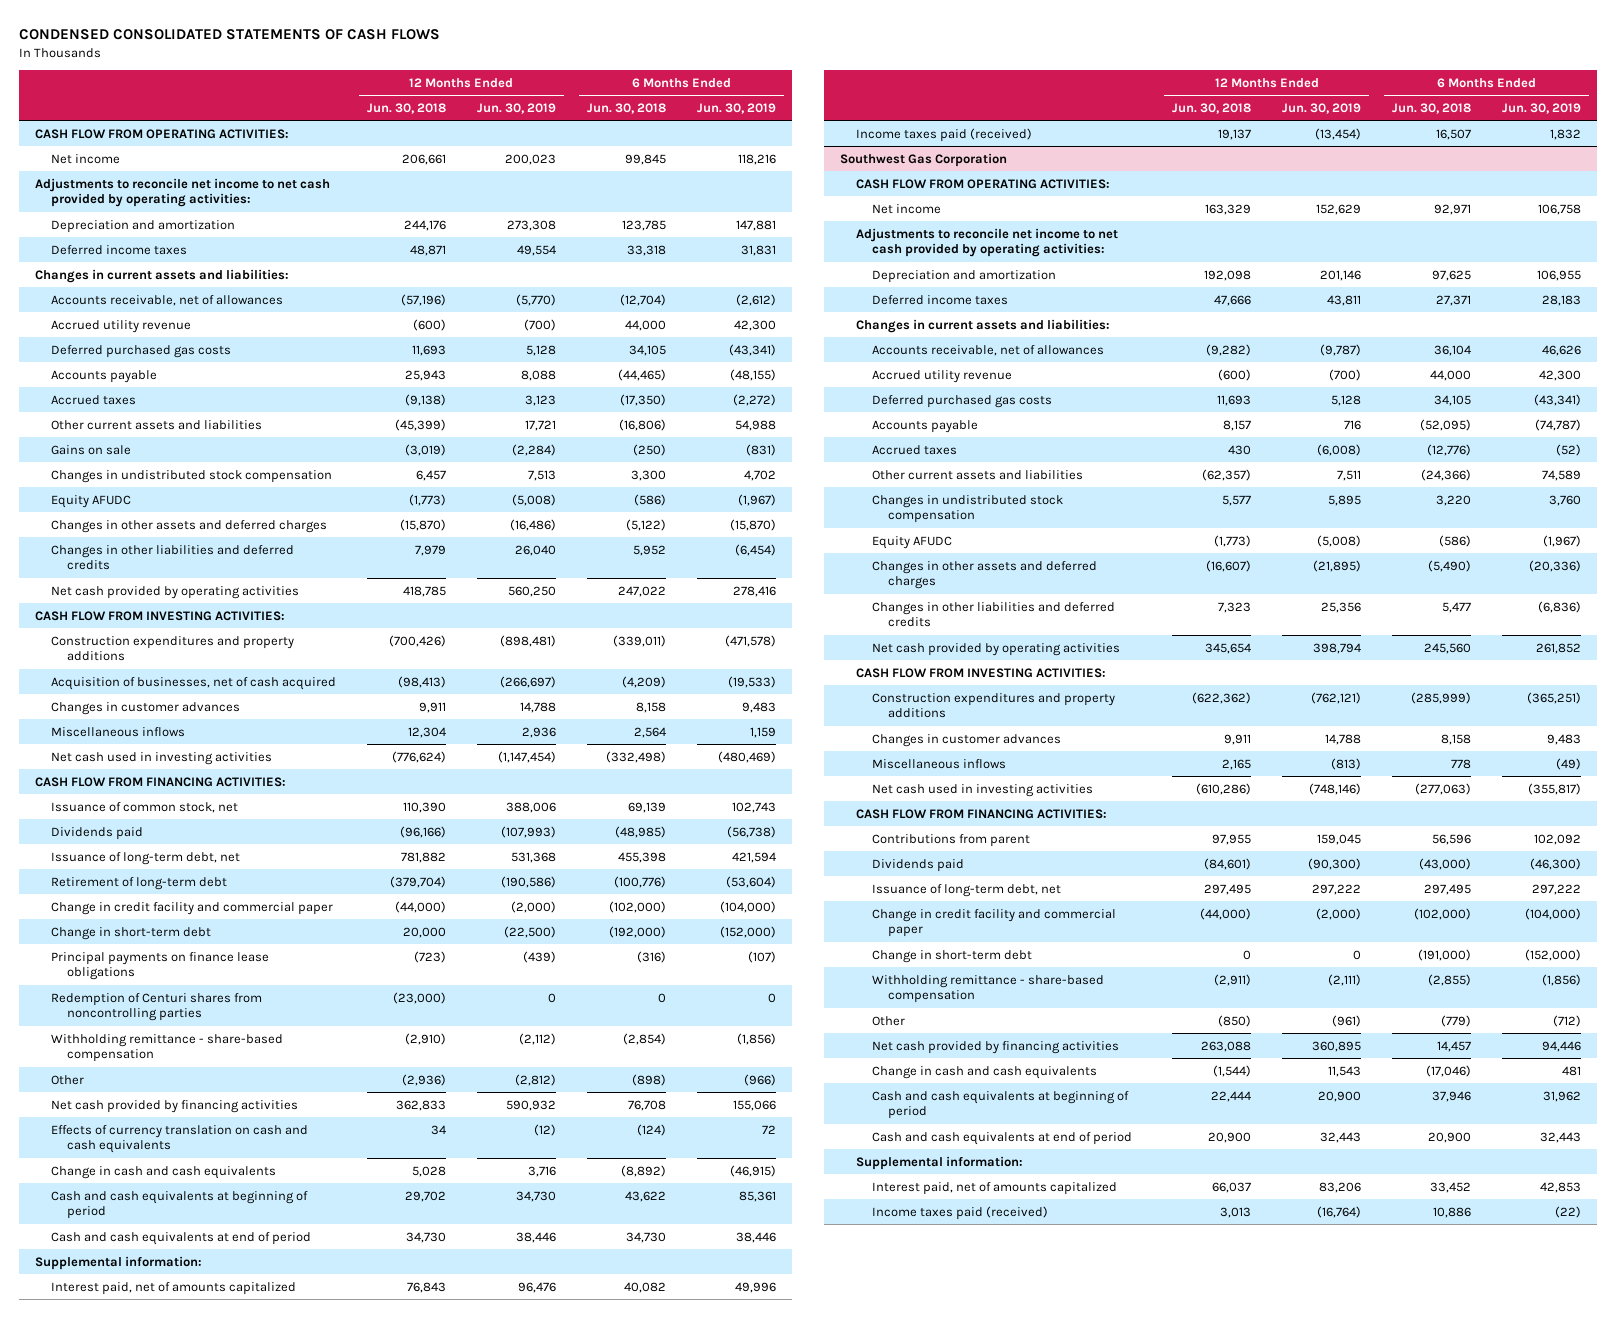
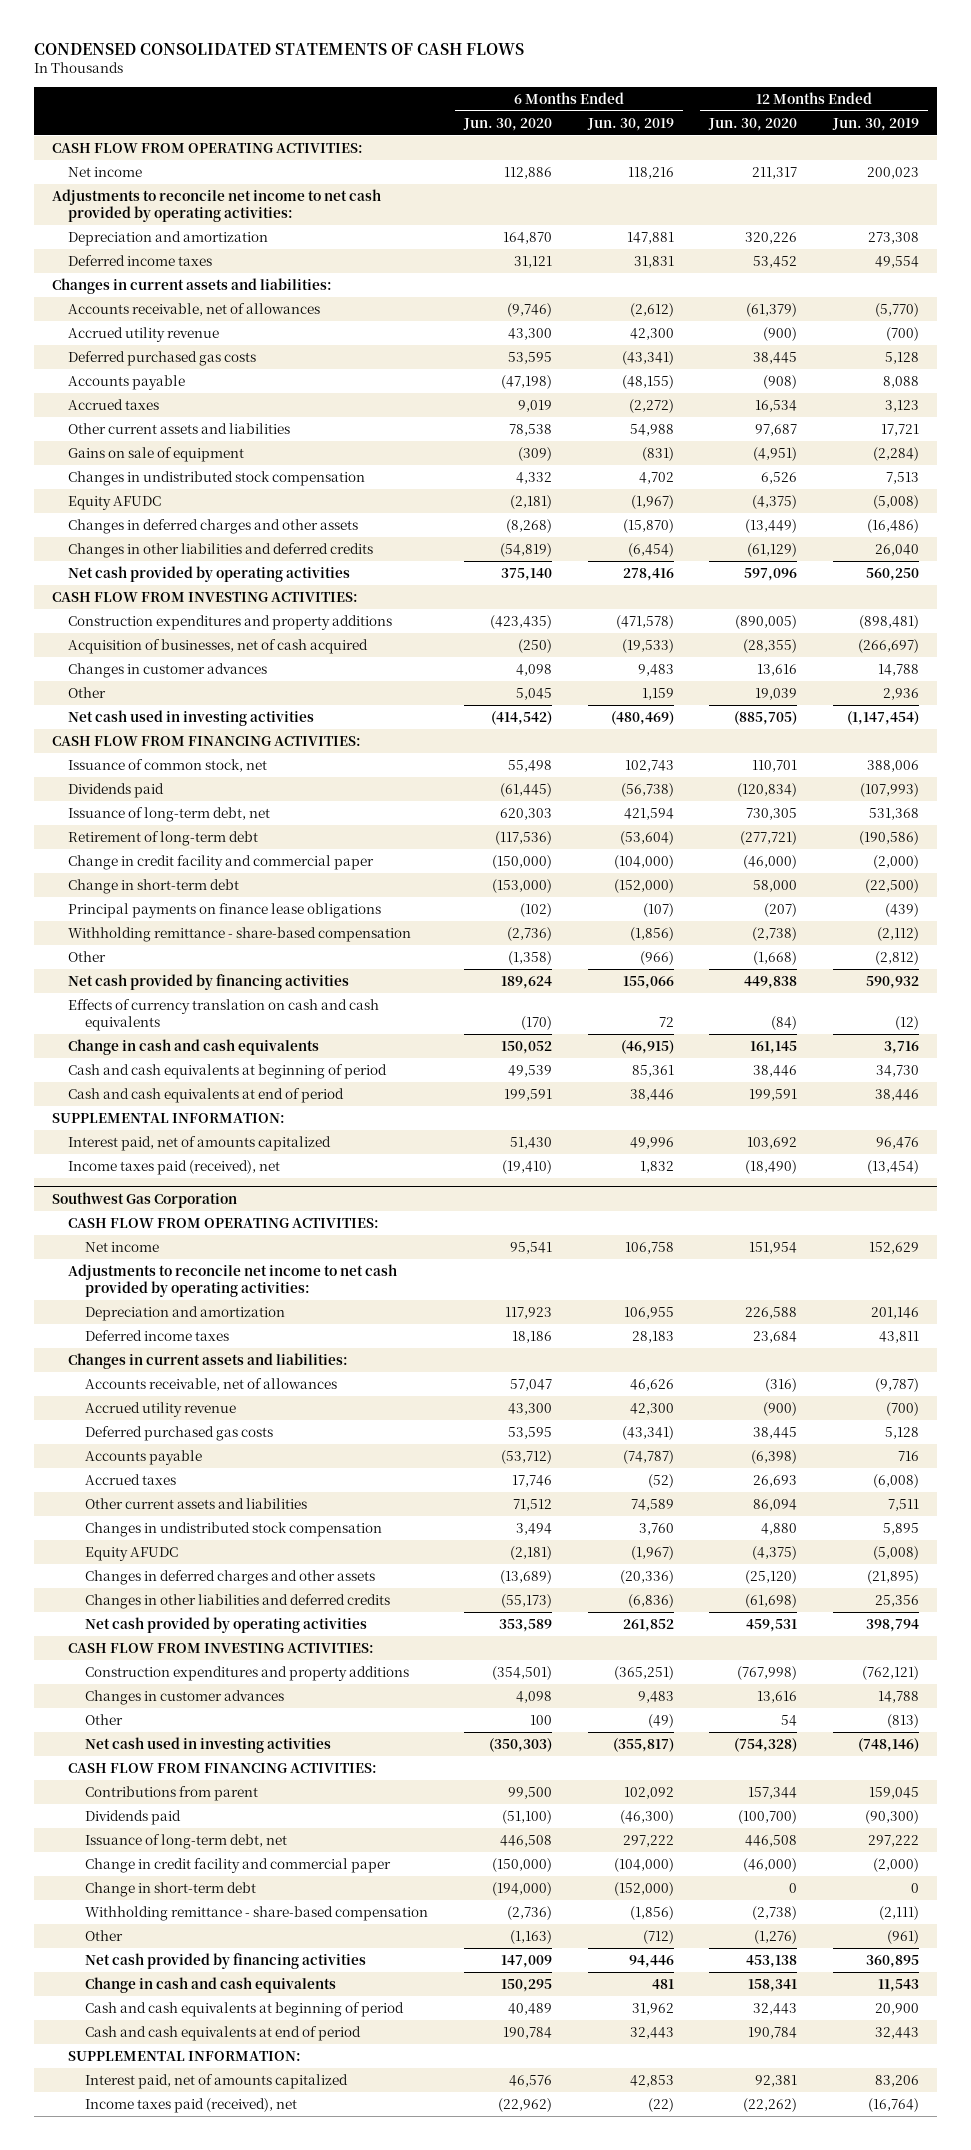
[366,102,446,114] Jun. 30, 2018 -> none
[587,102,667,114] Jun. 30, 2018 -> none
none -> [462,117,552,131] Jun. 30, 2020
none -> [708,117,798,131] Jun. 30, 2020
[50,444,131,455] Gains on sale -> [68,446,245,462] Gains on sale of equipment
[50,519,327,533] Changes in other assets and deferred charges -> [68,518,359,534] Changes in deferred charges and other assets
[50,726,185,737] Miscellaneous inflows -> [68,686,107,698] Other
[50,992,262,1022] Redemption of Centuri shares from noncontrolling parties -> none
[34,1255,202,1270] Supplemental information: -> [52,1112,286,1123] SUPPLEMENTAL INFORMATION:
[855,127,1032,142] Income taxes paid (received) -> [68,1159,281,1175] Income taxes paid (received), net
[871,560,1097,590] Changes in other assets and deferred charges -> [84,1569,375,1585] Changes in deferred charges and other assets
[871,758,1006,769] Miscellaneous inflows -> [84,1713,123,1725] Other
[855,1155,1023,1170] Supplemental information: -> [68,2050,302,2061] SUPPLEMENTAL INFORMATION:
[871,1205,1048,1220] Income taxes paid (received) -> [84,2097,297,2113] Income taxes paid (received), net

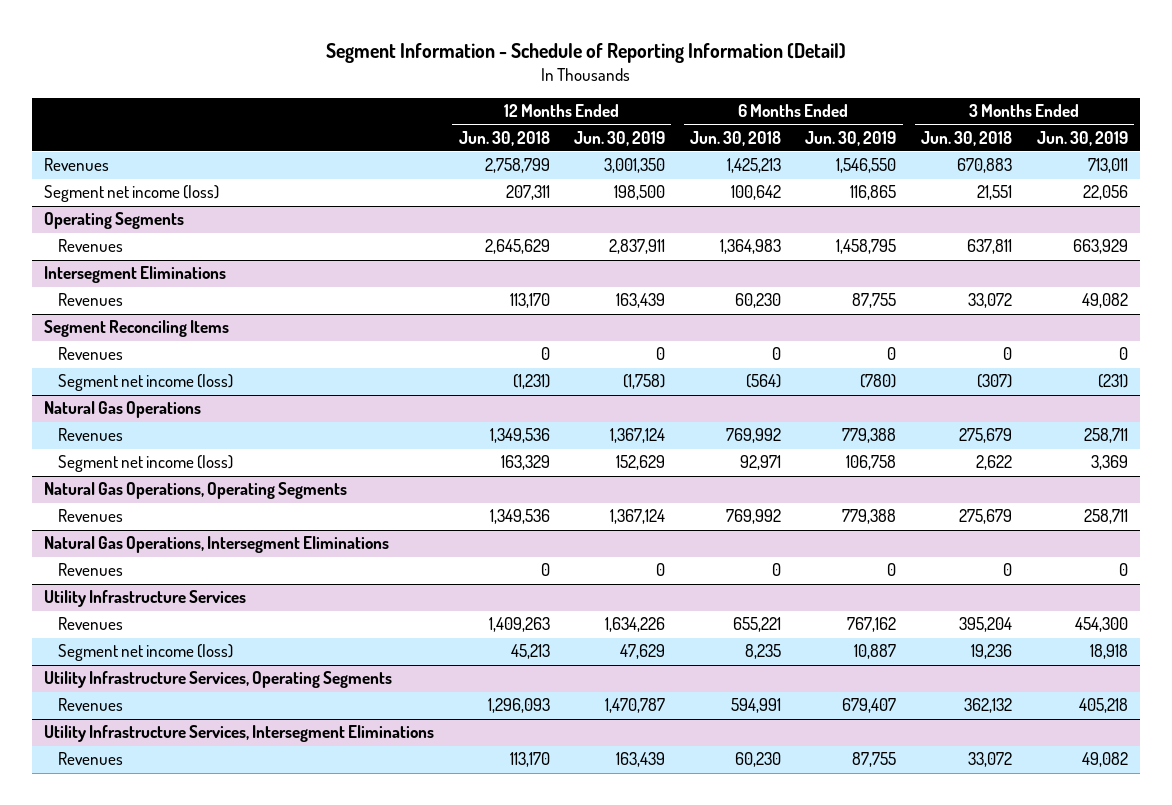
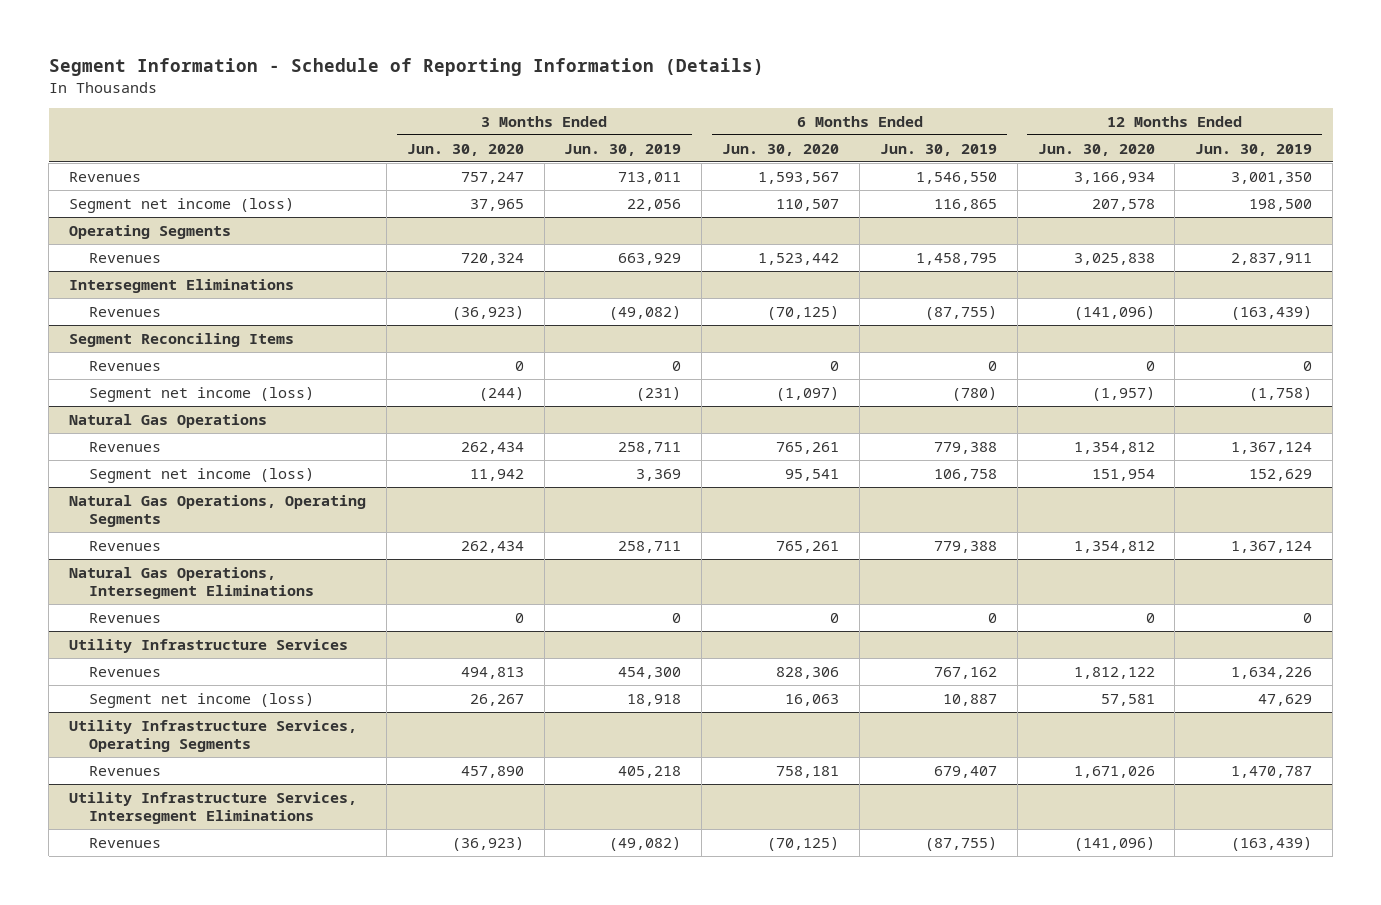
[325,42,846,63] Segment Information - Schedule of Reporting Information (Detail) -> [48,58,764,77] Segment Information - Schedule of Reporting Information (Details)
[458,130,550,146] Jun. 30, 2018 -> none
[689,130,781,146] Jun. 30, 2018 -> none
[920,130,1012,146] Jun. 30, 2018 -> none
none -> [406,143,524,156] Jun. 30, 2020
none -> [722,143,840,156] Jun. 30, 2020
none -> [1037,143,1155,156] Jun. 30, 2020
[616,293,666,309] 163,439 -> [1231,305,1313,320] (163,439)
[852,293,897,309] 87,755 -> [924,305,997,320] (87,755)
[1081,293,1128,309] 49,082 -> [609,305,682,320] (49,082)
[616,752,666,768] 163,439 -> [1231,836,1313,851] (163,439)
[852,752,897,768] 87,755 -> [924,836,997,851] (87,755)
[1081,752,1128,768] 49,082 -> [609,836,682,851] (49,082)

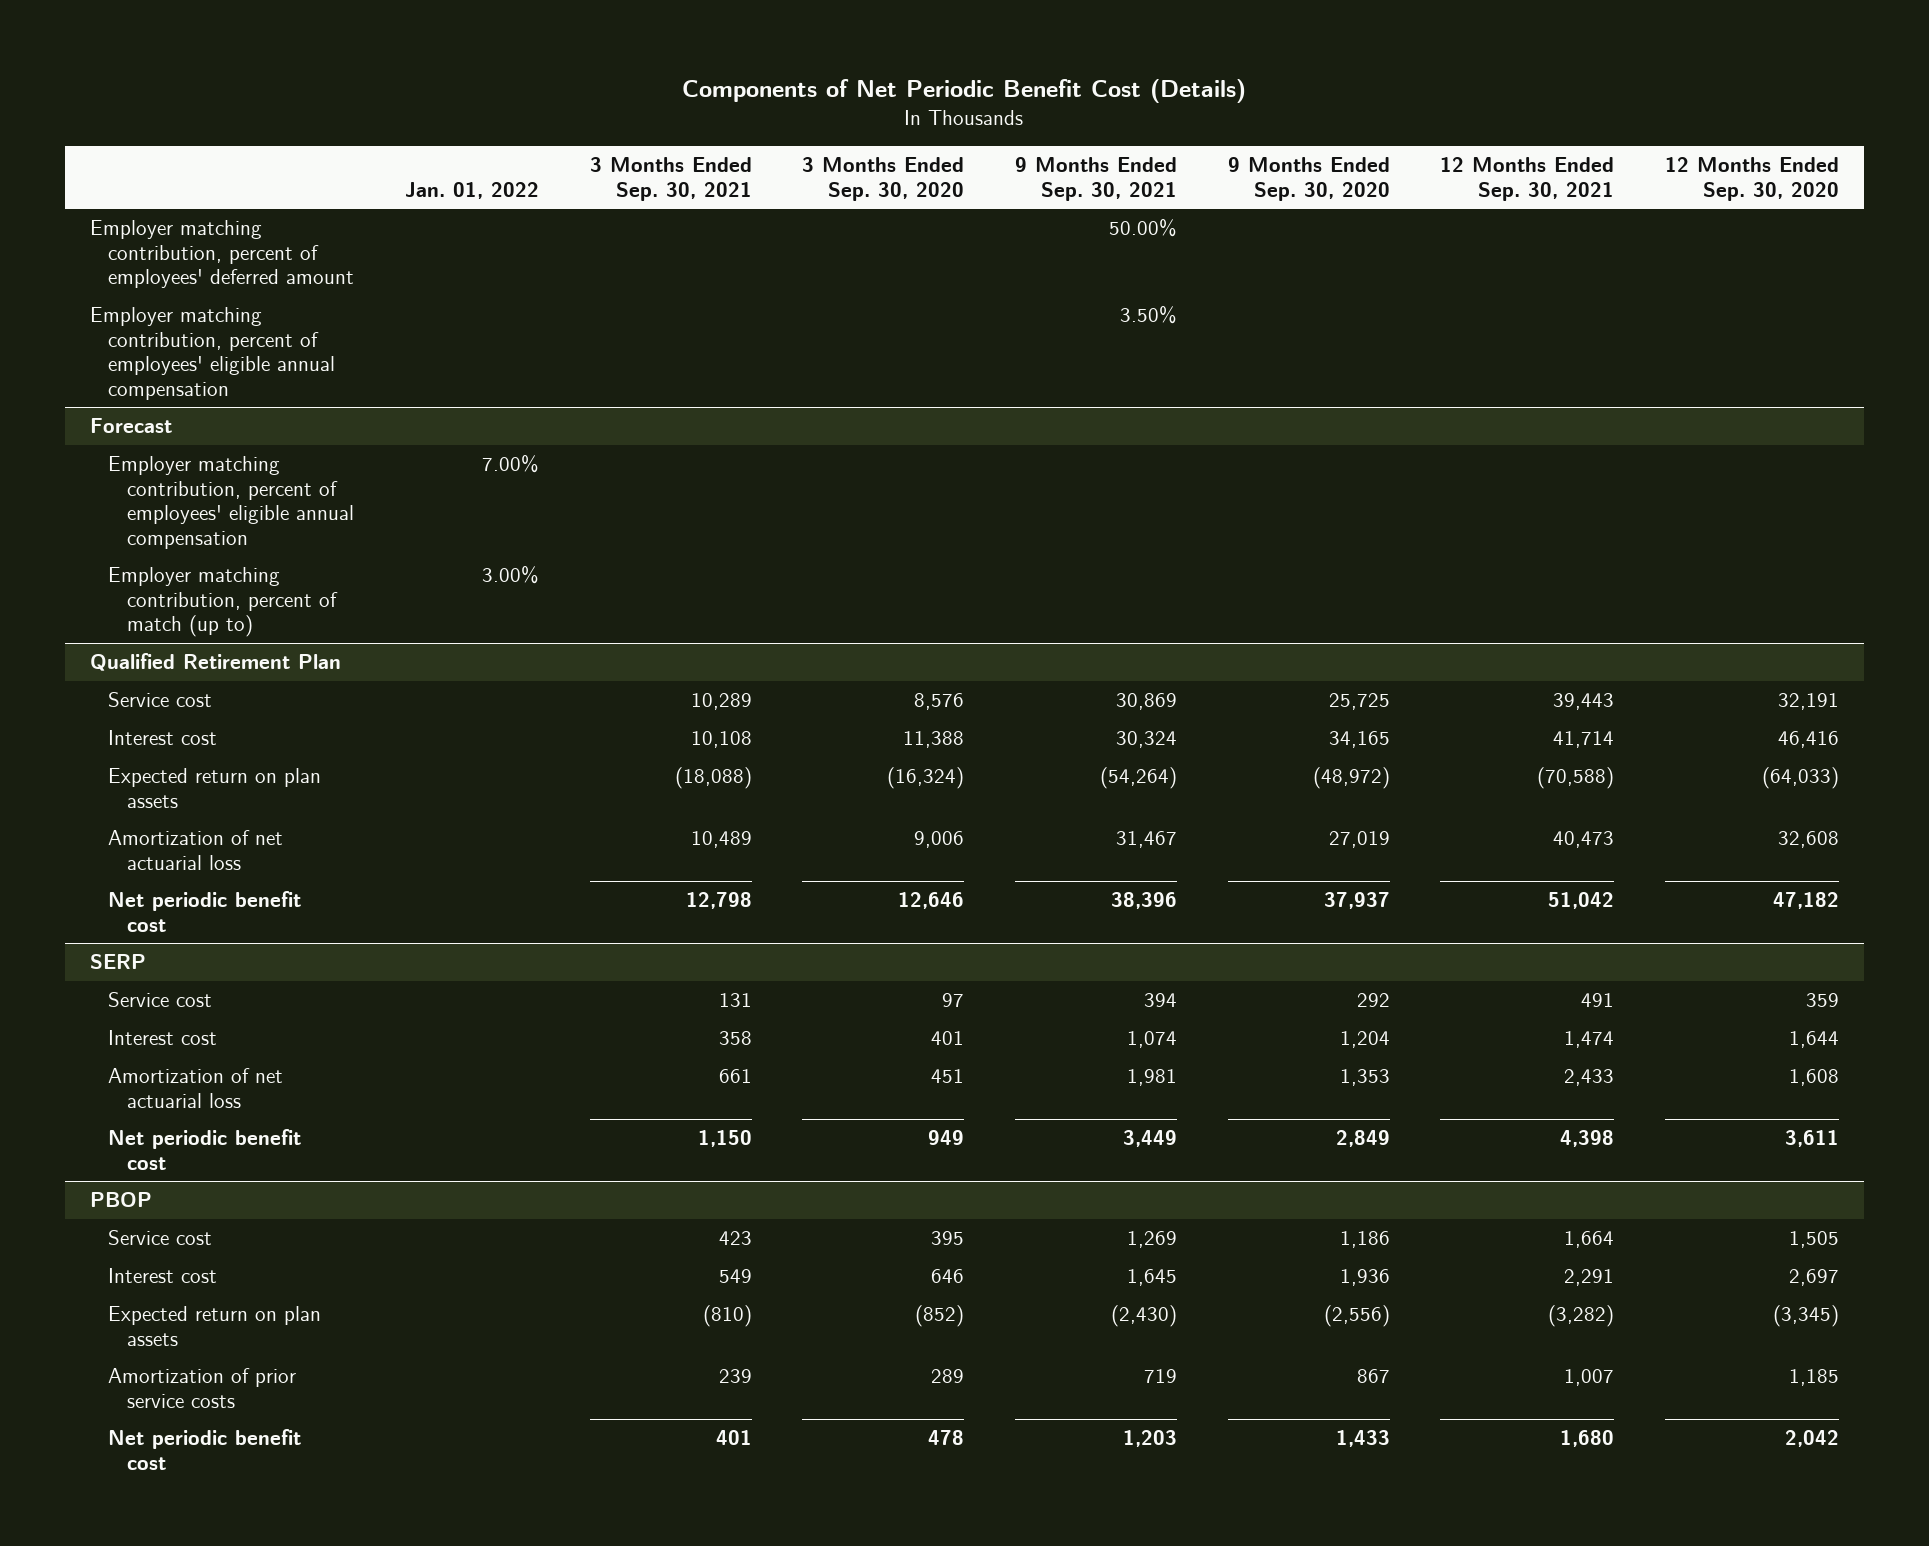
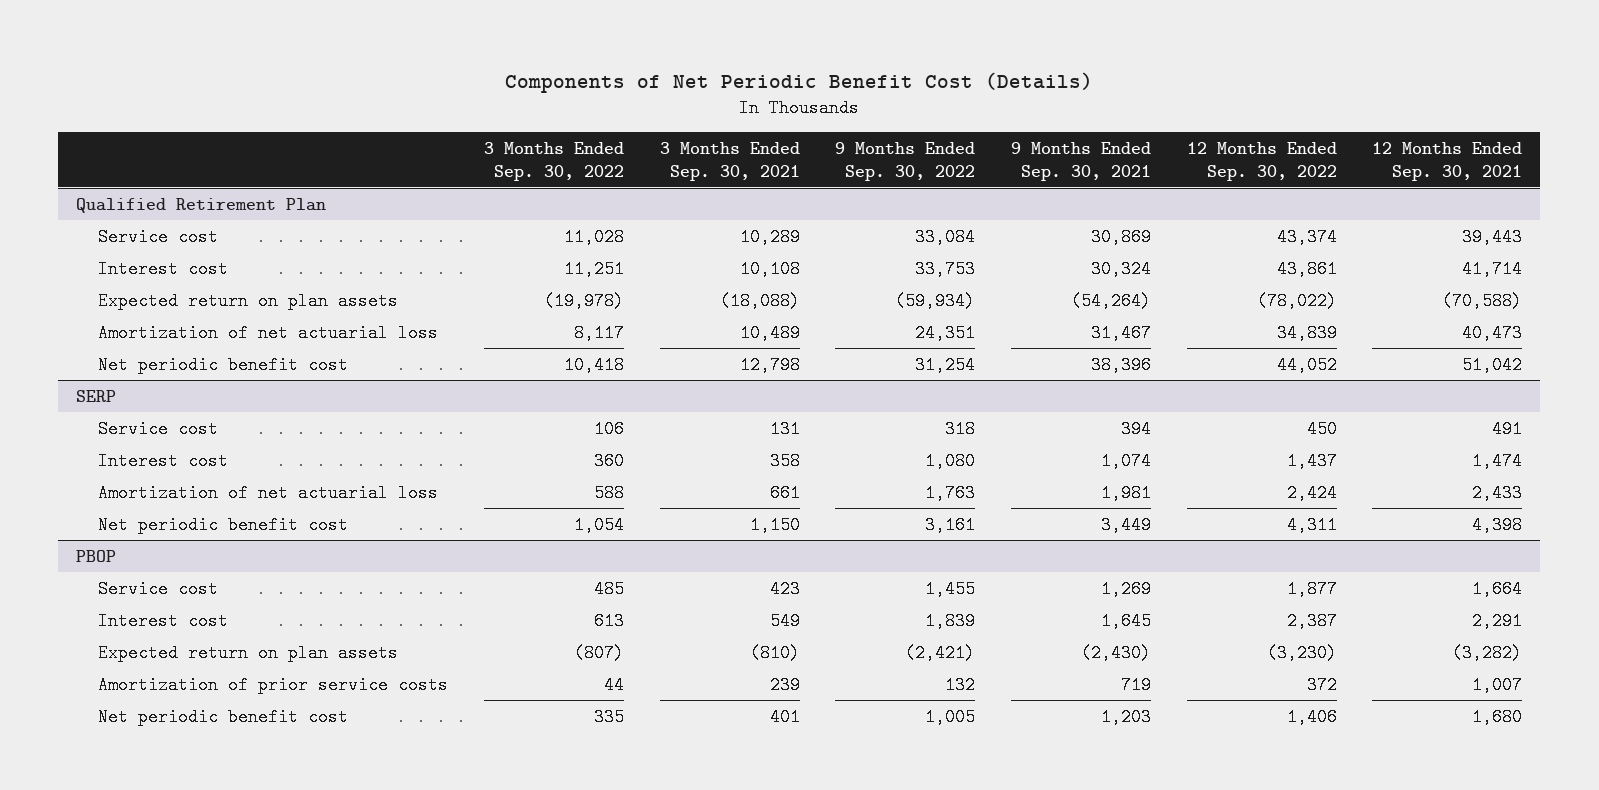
[404,181,539,199] Jan. 01, 2022 -> none
[802,157,965,201] 3 Months Ended Sep. 30, 2020 -> none
[1227,157,1390,201] 9 Months Ended Sep. 30, 2020 -> none
[1664,157,1839,201] 12 Months Ended Sep. 30, 2020 -> none
none -> [484,141,625,181] 3 Months Ended Sep. 30, 2022
none -> [835,141,976,181] 9 Months Ended Sep. 30, 2022
none -> [1186,141,1337,181] 12 Months Ended Sep. 30, 2022
[90,220,355,289] Employer matching contribution, percent of employees' deferred amount -> none
[90,307,336,400] Employer matching contribution, percent of employees' eligible annual compensation -> none
[90,418,173,434] Forecast -> none
[108,456,354,549] Employer matching contribution, percent of employees' eligible annual compensation -> none
[108,567,338,638] Employer matching contribution, percent of match (up to) -> none

